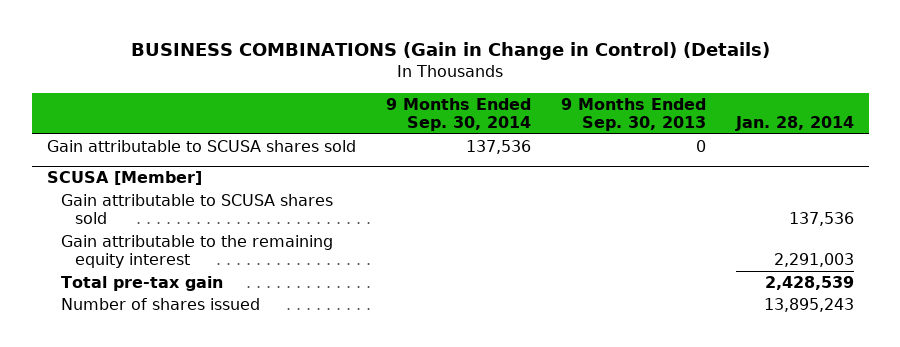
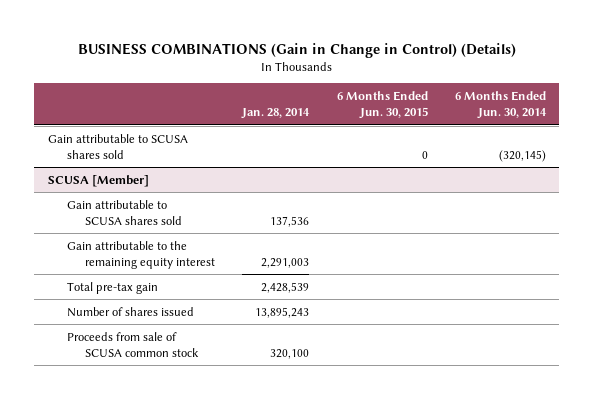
[385,97,531,132] 9 Months Ended Sep. 30, 2014 -> none
[560,97,706,132] 9 Months Ended Sep. 30, 2013 -> none
none -> [336,90,428,119] 6 Months Ended Jun. 30, 2015
none -> [454,90,547,119] 6 Months Ended Jun. 30, 2014
none -> [66,331,200,357] Proceeds from sale of SCUSA common stock

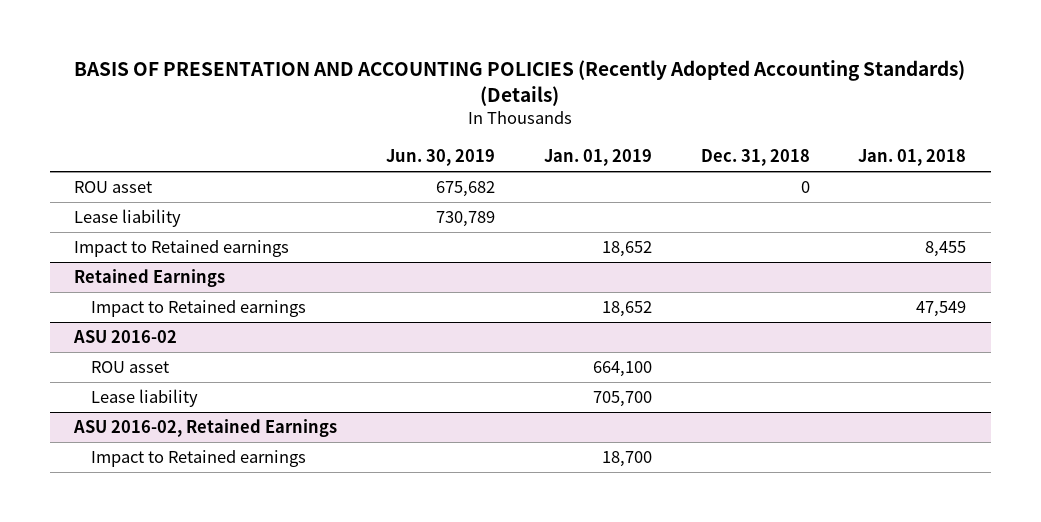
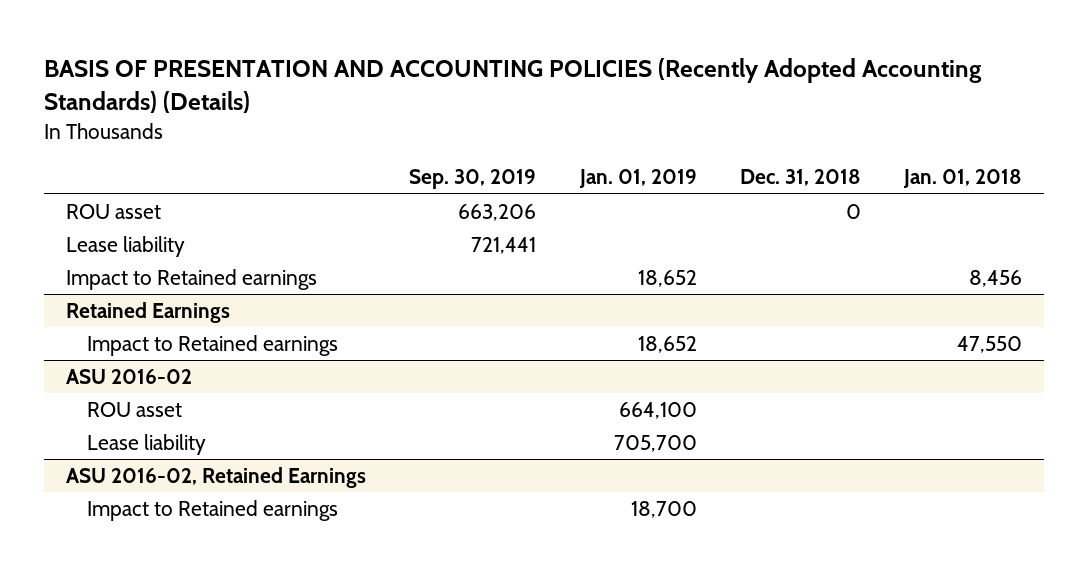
[386,149,496,167] Jun. 30, 2019 -> none
none -> [409,169,537,190] Sep. 30, 2019
[925,241,967,258] 8,455 -> [969,270,1023,288] 8,456
[916,301,967,318] 47,549 -> [957,336,1023,354] 47,550

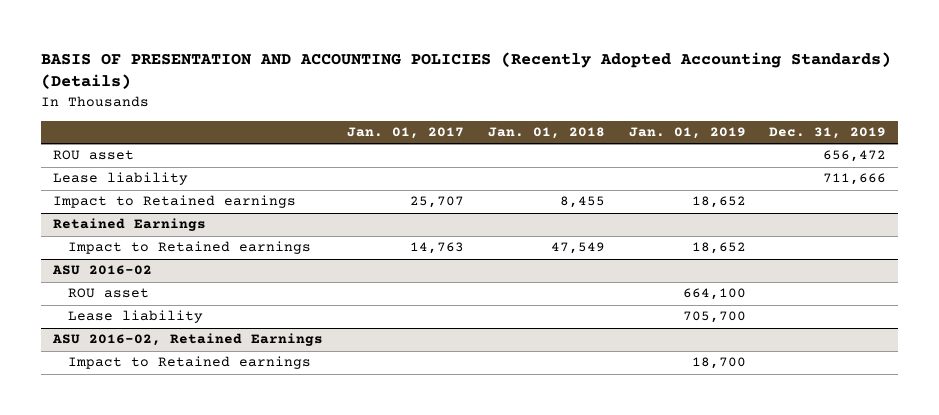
[409,169,537,190] Sep. 30, 2019 -> none
[739,169,861,187] Dec. 31, 2018 -> none
none -> [346,127,464,140] Jan. 01, 2017
none -> [769,127,887,140] Dec. 31, 2019
[969,270,1023,288] 8,456 -> [559,196,605,209] 8,455
[957,336,1023,354] 47,550 -> [550,242,605,255] 47,549

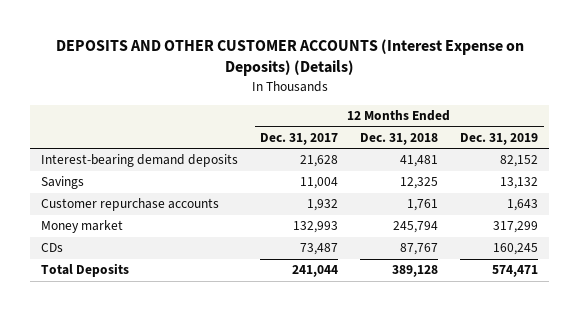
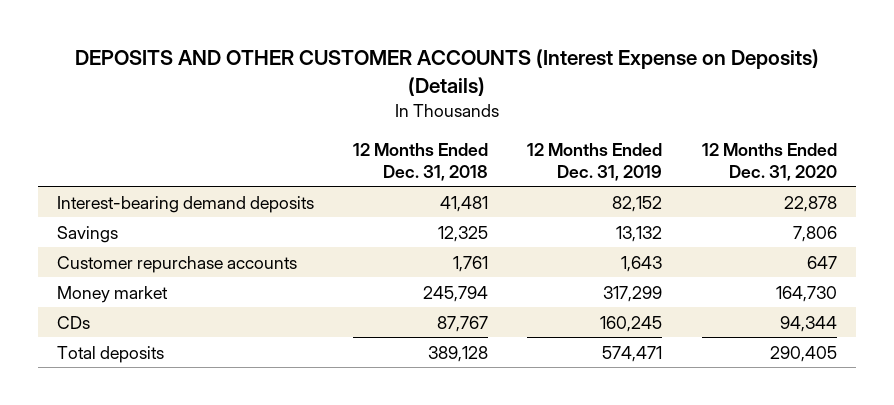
[260,132,339,145] Dec. 31, 2017 -> none
none -> [701,142,837,181] 12 Months Ended Dec. 31, 2020
[40,263,129,278] Total Deposits -> [57,345,165,363] Total deposits

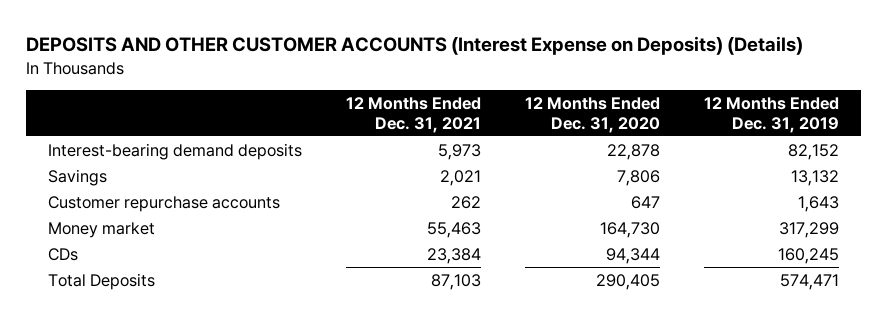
[353,142,489,181] 12 Months Ended Dec. 31, 2018 -> none
none -> [345,97,481,133] 12 Months Ended Dec. 31, 2021
[57,345,165,363] Total deposits -> [47,272,155,290] Total Deposits

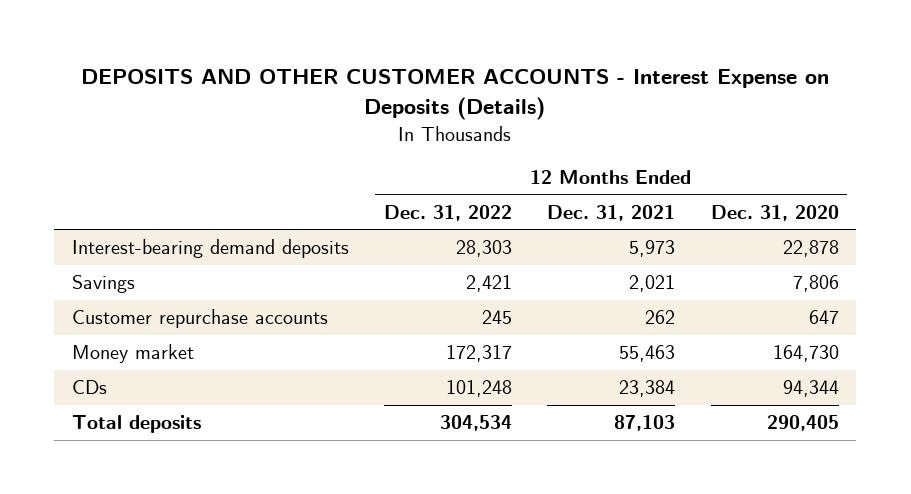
[25,36,803,56] DEPOSITS AND OTHER CUSTOMER ACCOUNTS (Interest Expense on Deposits) (Details) -> [81,69,830,121] DEPOSITS AND OTHER CUSTOMER ACCOUNTS - Interest Expense on Deposits (Details)
[703,97,839,133] 12 Months Ended Dec. 31, 2019 -> none
none -> [384,204,513,221] Dec. 31, 2022
[47,272,155,290] Total Deposits -> [71,415,201,434] Total deposits

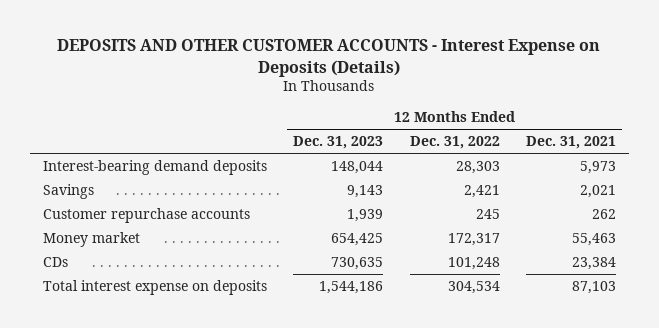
[710,204,839,221] Dec. 31, 2020 -> none
none -> [293,135,384,149] Dec. 31, 2023
[71,415,201,434] Total deposits -> [42,279,267,295] Total interest expense on deposits

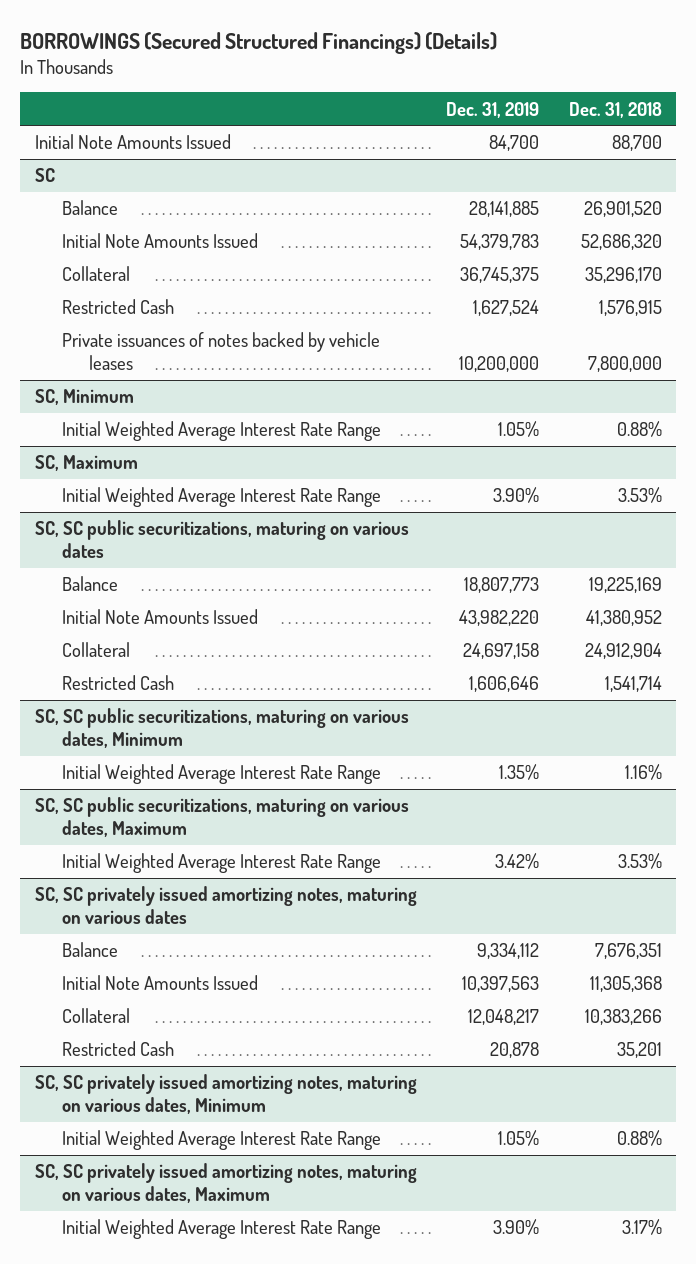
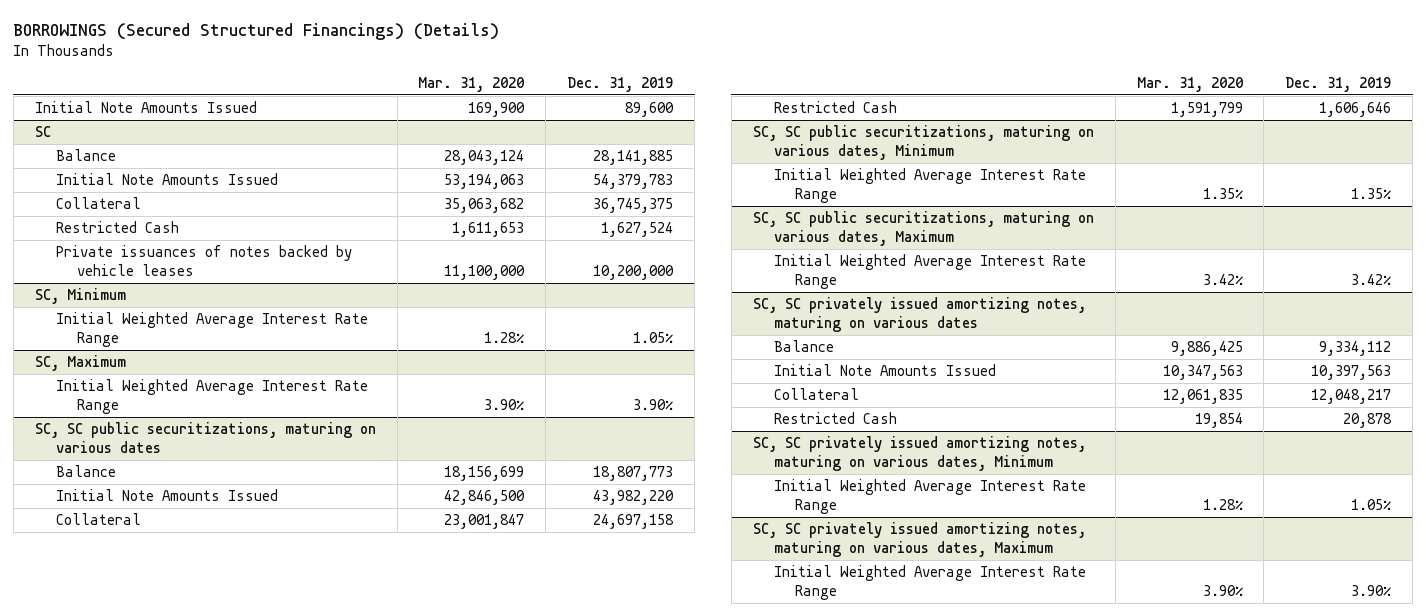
[568,101,662,118] Dec. 31, 2018 -> none
none -> [418,76,525,92] Mar. 31, 2020
[489,135,540,152] 84,700 -> [625,101,675,117] 89,600

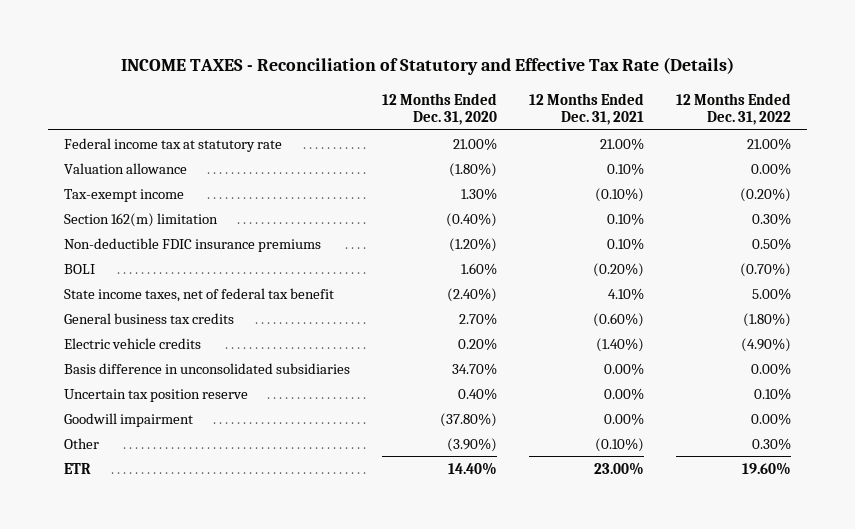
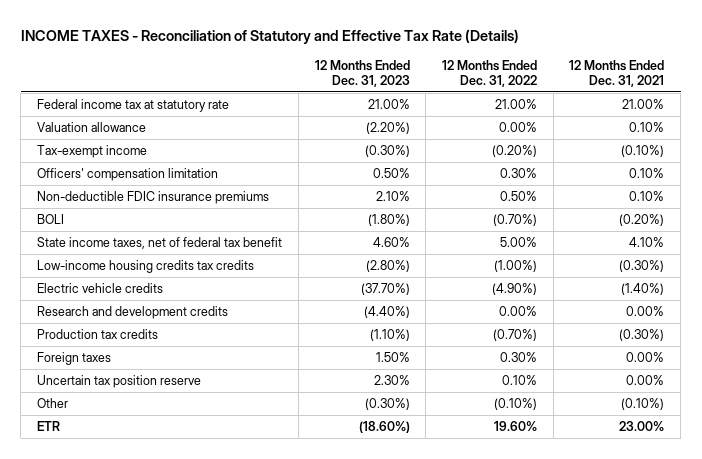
[381,92,497,126] 12 Months Ended Dec. 31, 2020 -> none
none -> [314,59,410,87] 12 Months Ended Dec. 31, 2023
[63,212,218,227] Section 162(m) limitation -> [37,168,219,182] Officers' compensation limitation
[63,312,234,324] General business tax credits -> none
none -> [37,260,255,274] Low-income housing credits tax credits
[63,362,350,374] Basis difference in unconsolidated subsidiaries -> none
none -> [37,306,229,320] Research and development credits
none -> [37,329,159,340] Production tax credits
none -> [37,352,112,366] Foreign taxes
[63,412,193,427] Goodwill impairment -> none
[752,437,792,450] 0.30% -> [493,398,537,411] (0.10%)

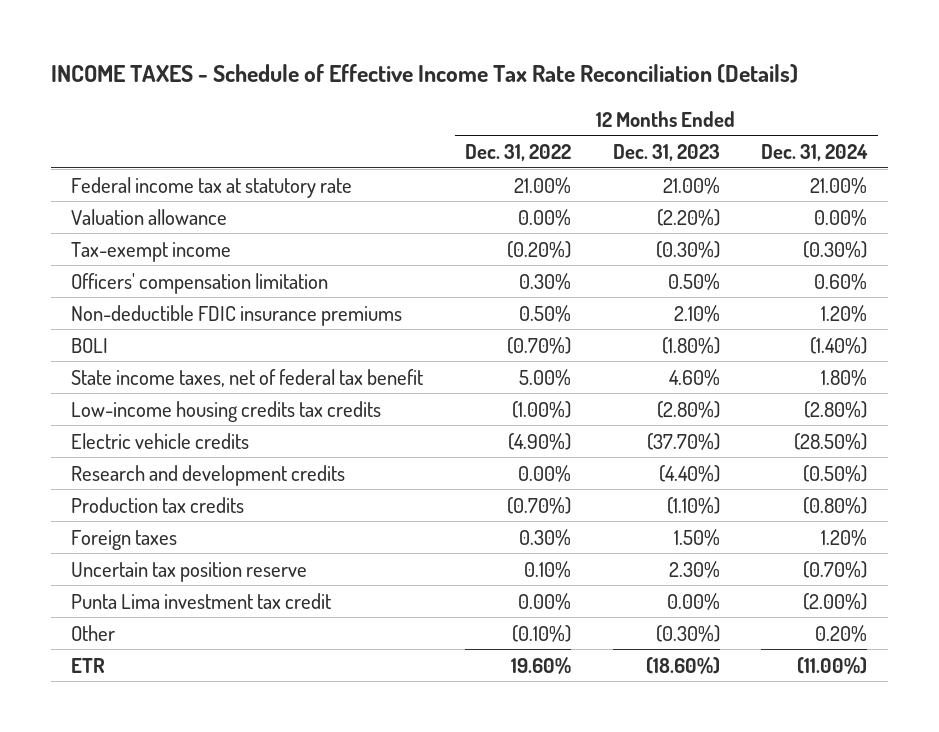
[20,28,519,44] INCOME TAXES - Reconciliation of Statutory and Effective Tax Rate (Details) -> [50,64,798,84] INCOME TAXES - Schedule of Effective Income Tax Rate Reconciliation (Details)
[569,59,665,87] 12 Months Ended Dec. 31, 2021 -> none
none -> [761,143,869,161] Dec. 31, 2024
none -> [71,592,332,609] Punta Lima investment tax credit

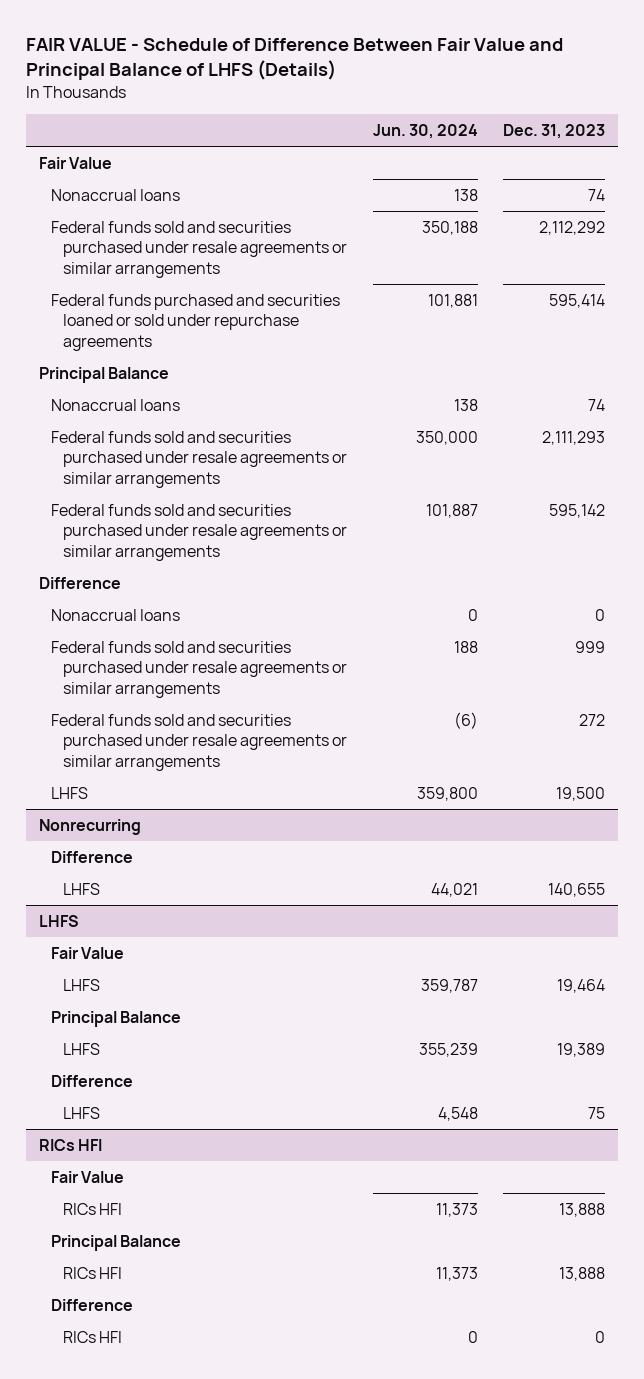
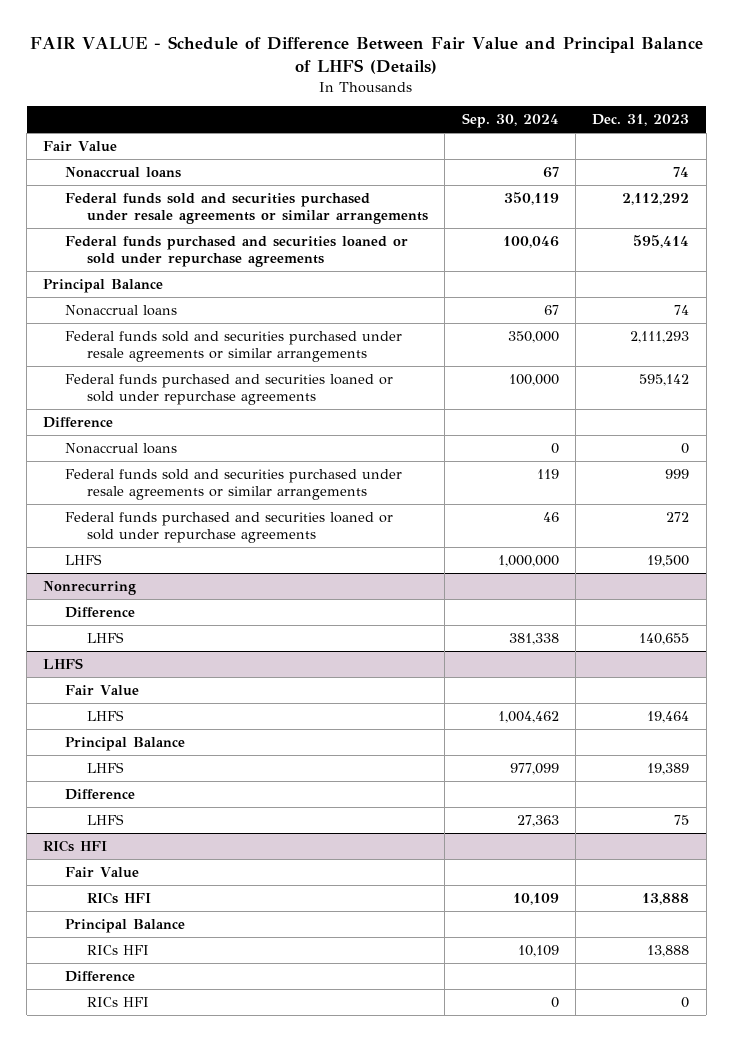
[372,124,478,140] Jun. 30, 2024 -> none
none -> [461,113,559,129] Sep. 30, 2024
[51,503,348,561] Federal funds sold and securities purchased under resale agreements or similar arrangements -> [65,373,394,406] Federal funds purchased and securities loaned or sold under repurchase agreements
[51,713,348,771] Federal funds sold and securities purchased under resale agreements or similar arrangements -> [65,511,394,544] Federal funds purchased and securities loaned or sold under repurchase agreements

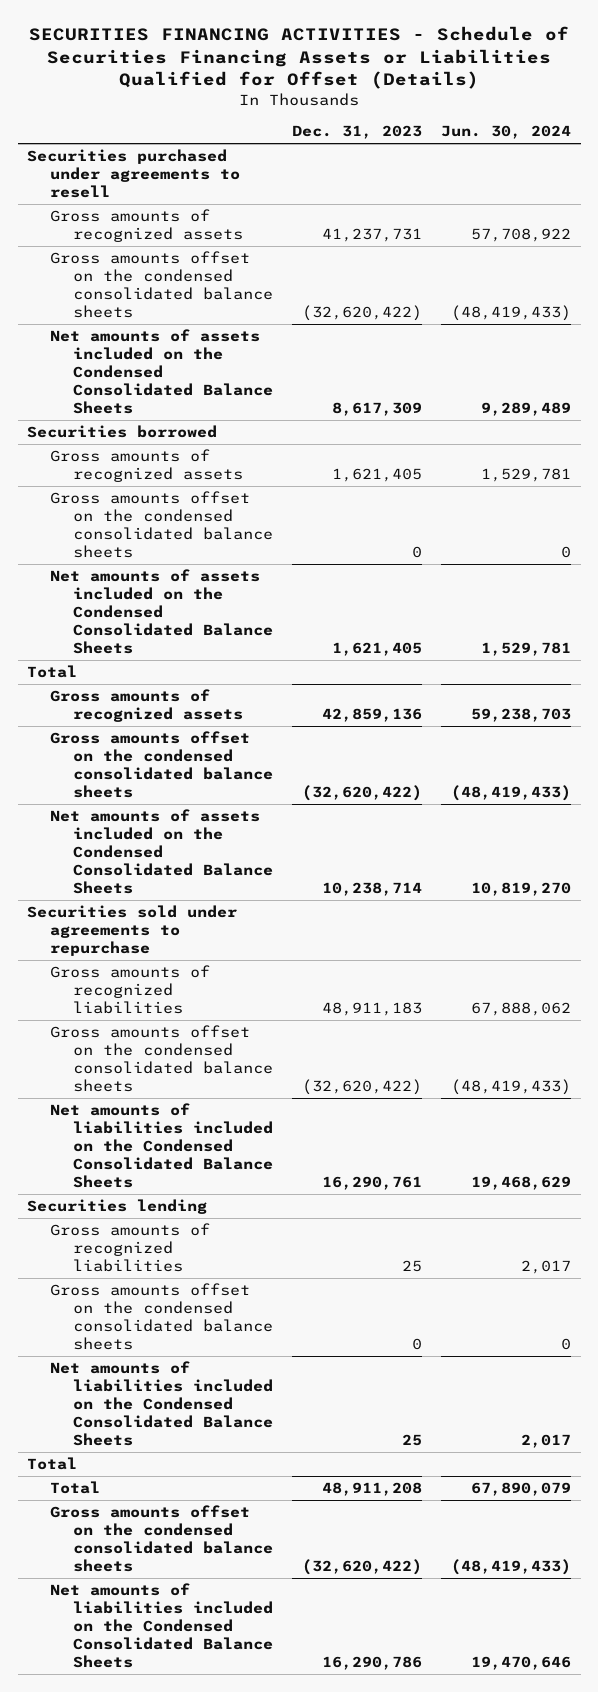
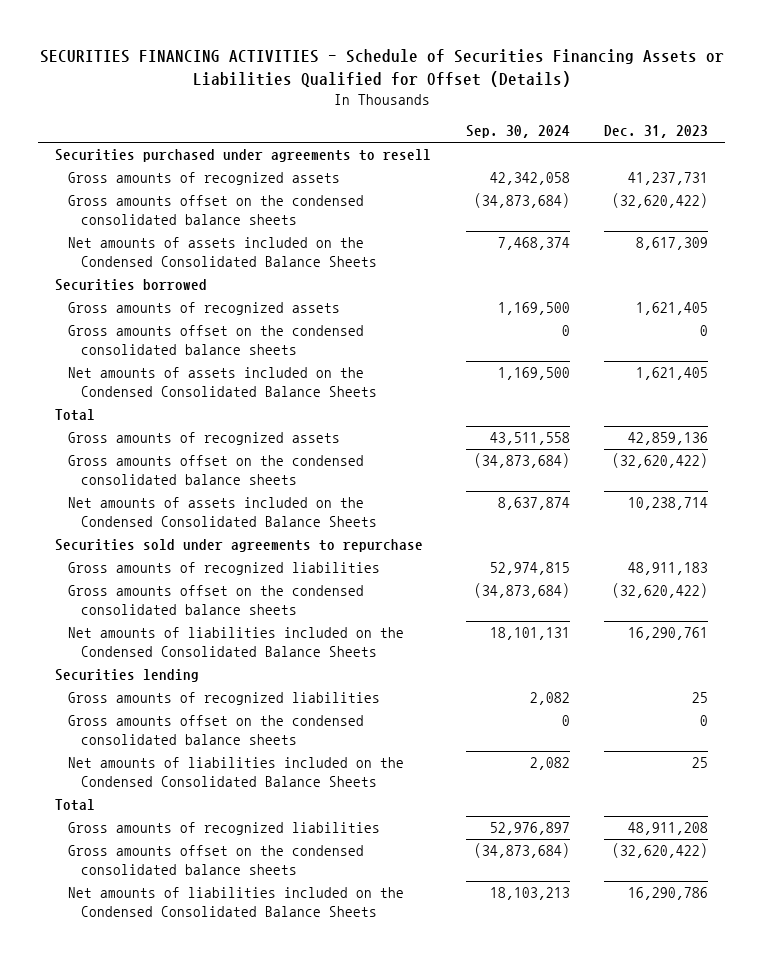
[441,125,572,140] Jun. 30, 2024 -> none
none -> [465,125,570,139] Sep. 30, 2024
[49,1481,100,1495] Total -> [68,822,381,836] Gross amounts of recognized liabilities

